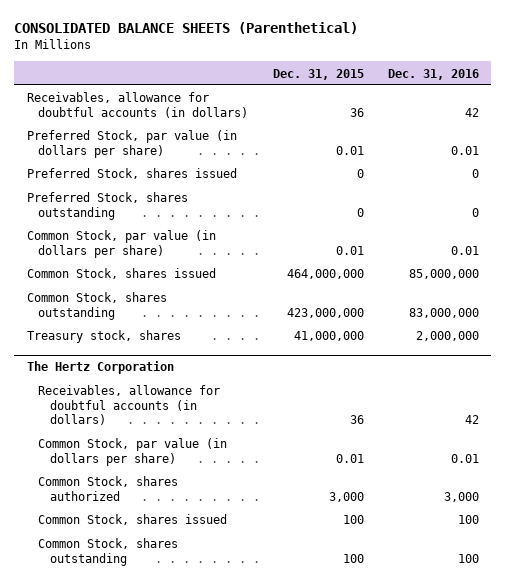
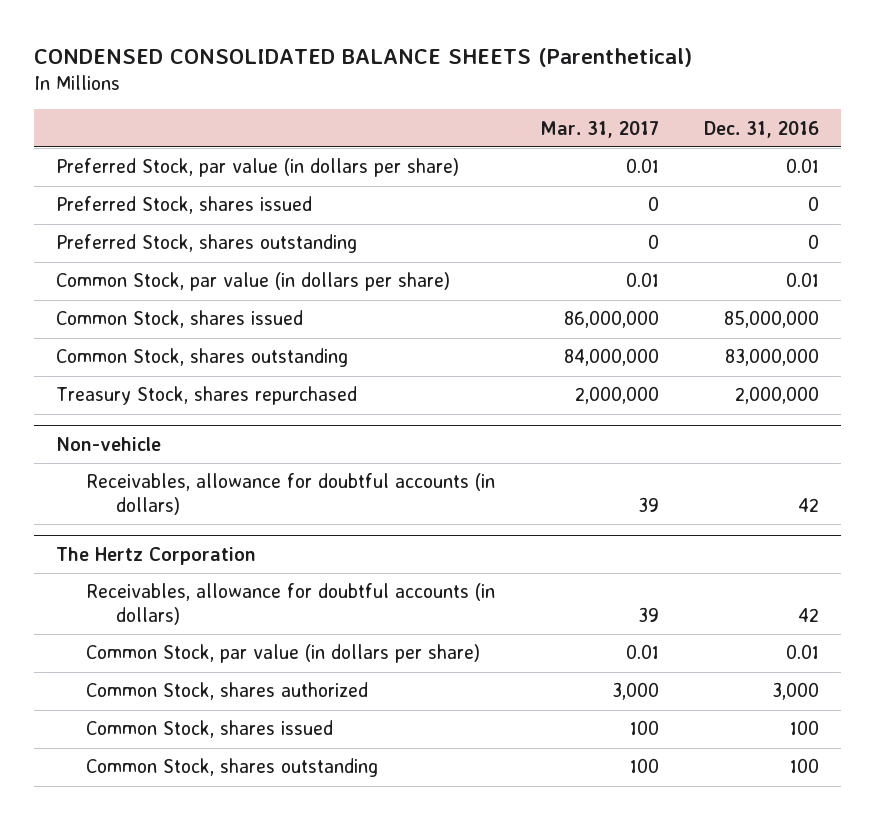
[14,22,359,35] CONSOLIDATED BALANCE SHEETS (Parenthetical) -> [33,47,692,67] CONDENSED CONSOLIDATED BALANCE SHEETS (Parenthetical)
[272,68,364,80] Dec. 31, 2015 -> none
none -> [539,120,659,138] Mar. 31, 2017
[26,92,249,118] Receivables, allowance for doubtful accounts (in dollars) -> none
[26,330,181,344] Treasury stock, shares -> [56,386,358,406] Treasury Stock, shares repurchased
none -> [56,437,162,452] Non-vehicle
none -> [85,473,495,515] Receivables, allowance for doubtful accounts (in dollars)

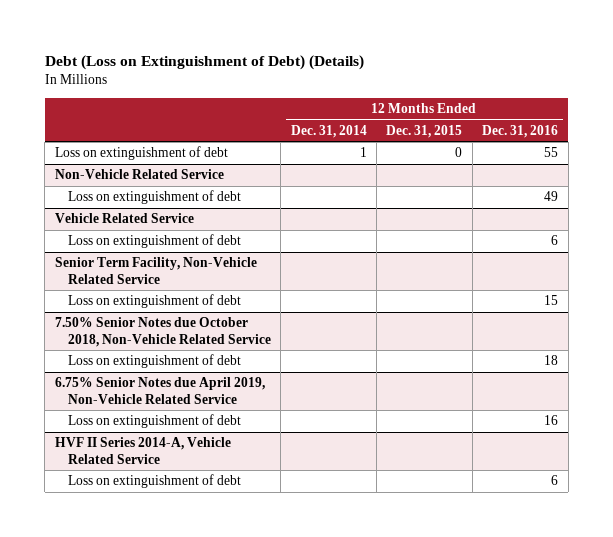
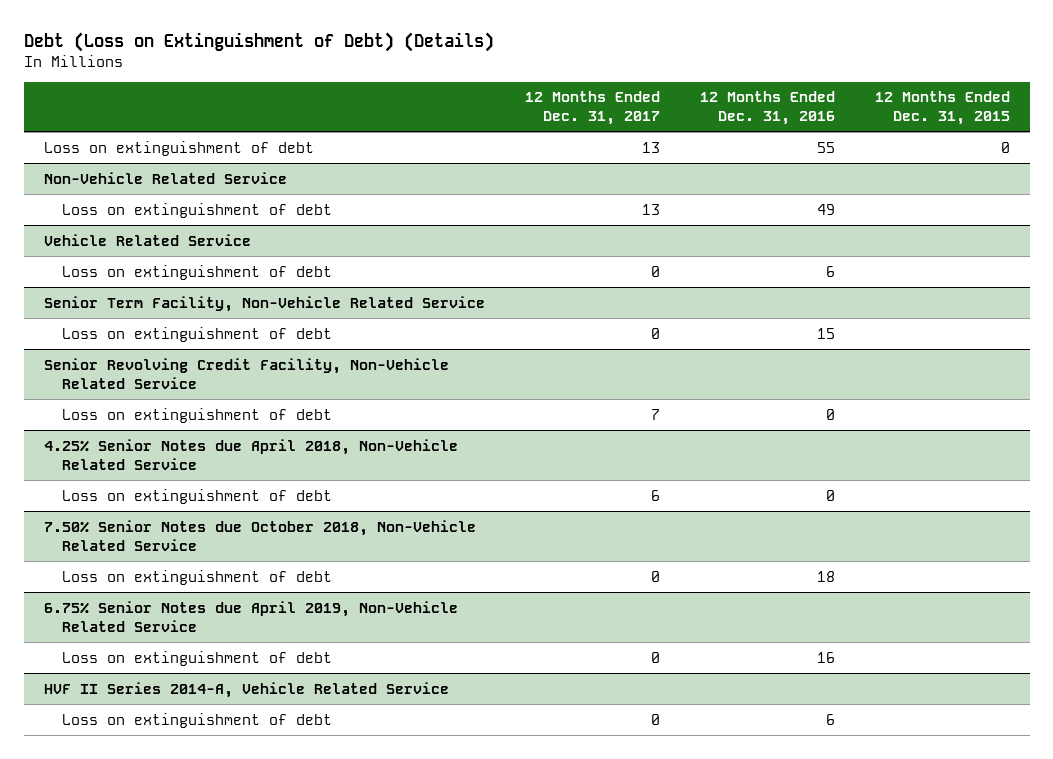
[290,124,367,138] Dec. 31, 2014 -> none
none -> [524,91,660,126] 12 Months Ended Dec. 31, 2017
none -> [43,357,449,389] Senior Revolving Credit Facility, Non-Vehicle Related Service
none -> [61,407,332,423] Loss on extinguishment of debt
none -> [43,438,458,470] 4.25% Senior Notes due April 2018, Non-Vehicle Related Service
none -> [61,488,332,504] Loss on extinguishment of debt

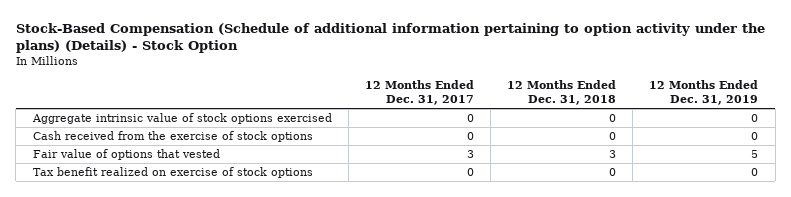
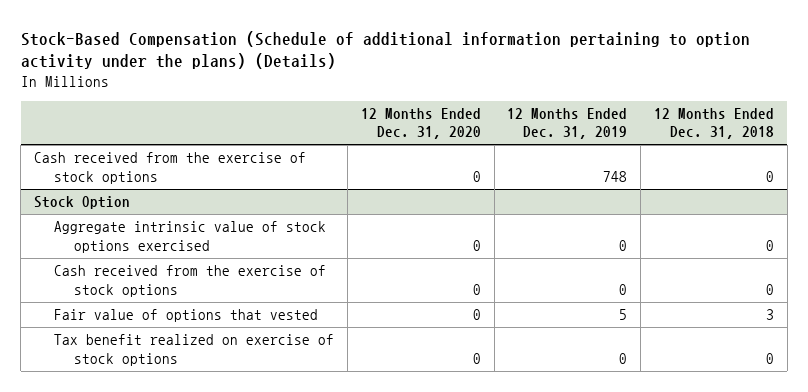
[15,23,765,54] Stock-Based Compensation (Schedule of additional information pertaining to option activity under the plans) (Details) - Stock Option -> [20,30,750,70] Stock-Based Compensation (Schedule of additional information pertaining to option activity under the plans) (Details)
[364,80,474,106] 12 Months Ended Dec. 31, 2017 -> none
none -> [360,108,481,140] 12 Months Ended Dec. 31, 2020
none -> [34,152,307,184] Cash received from the exercise of stock options
none -> [34,196,131,210] Stock Option

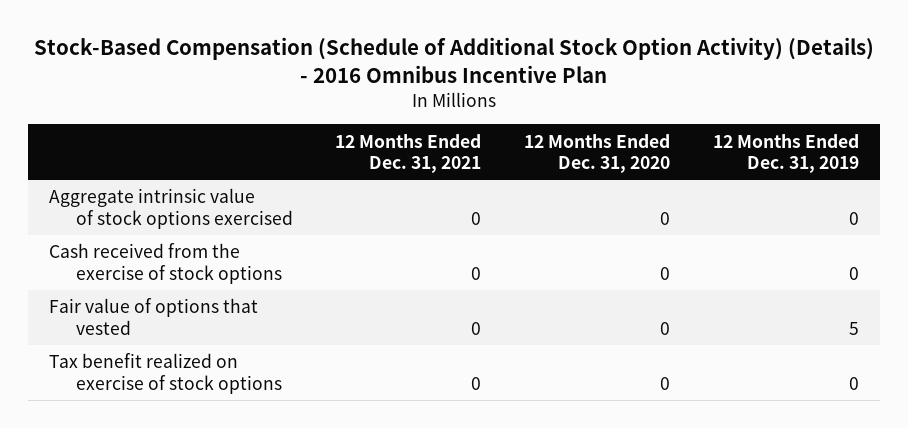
[20,30,750,70] Stock-Based Compensation (Schedule of additional information pertaining to option activity under the plans) (Details) -> [33,37,874,83] Stock-Based Compensation (Schedule of Additional Stock Option Activity) (Details) - 2016 Omnibus Incentive Plan
[654,108,775,140] 12 Months Ended Dec. 31, 2018 -> none
none -> [335,133,482,173] 12 Months Ended Dec. 31, 2021
[34,152,307,184] Cash received from the exercise of stock options -> none
[34,196,131,210] Stock Option -> none

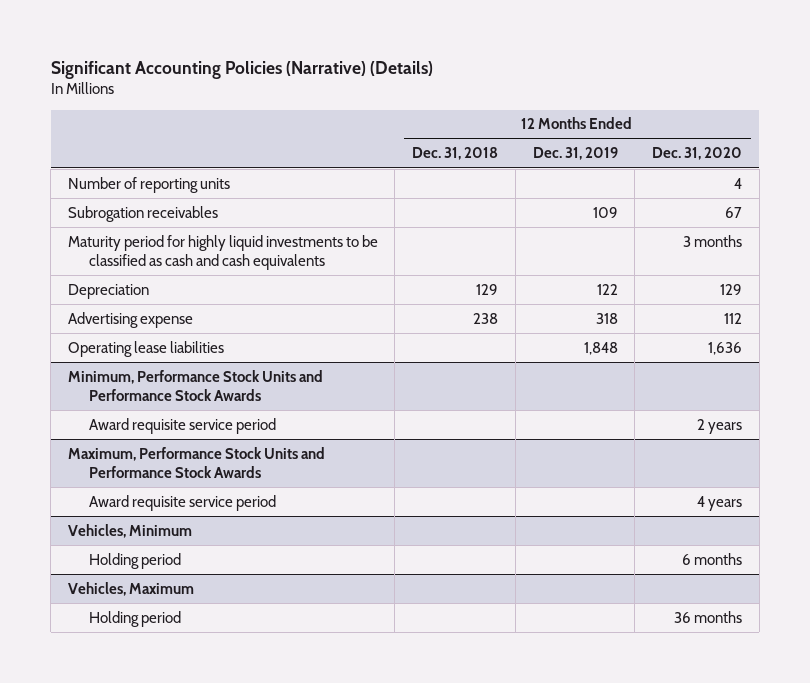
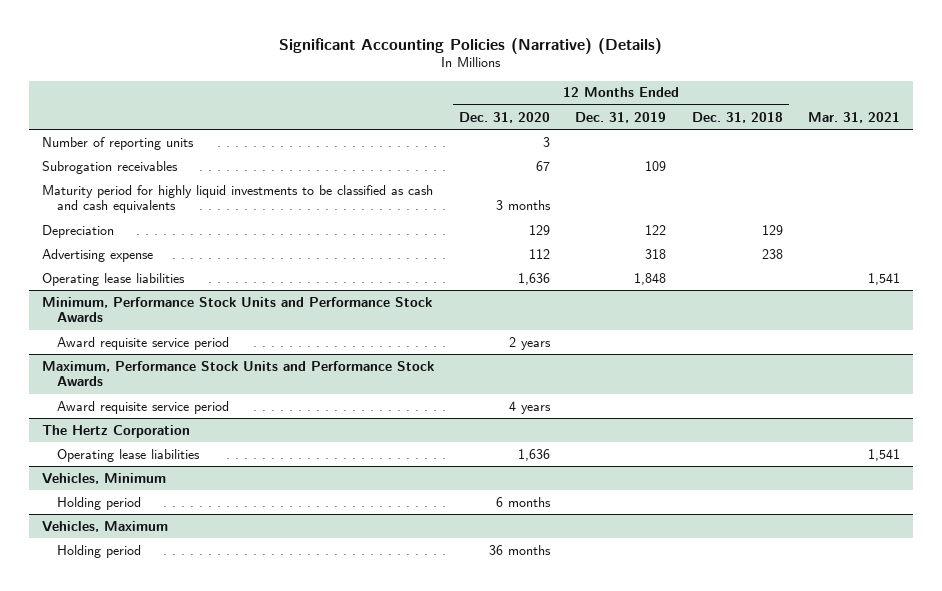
none -> [808,111,901,123] Mar. 31, 2021
[734,177,743,189] 4 -> [543,136,551,147] 3
none -> [41,424,190,438] The Hertz Corporation
none -> [57,448,201,462] Operating lease liabilities

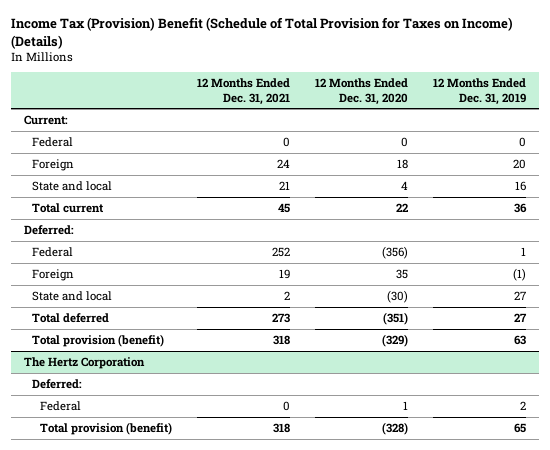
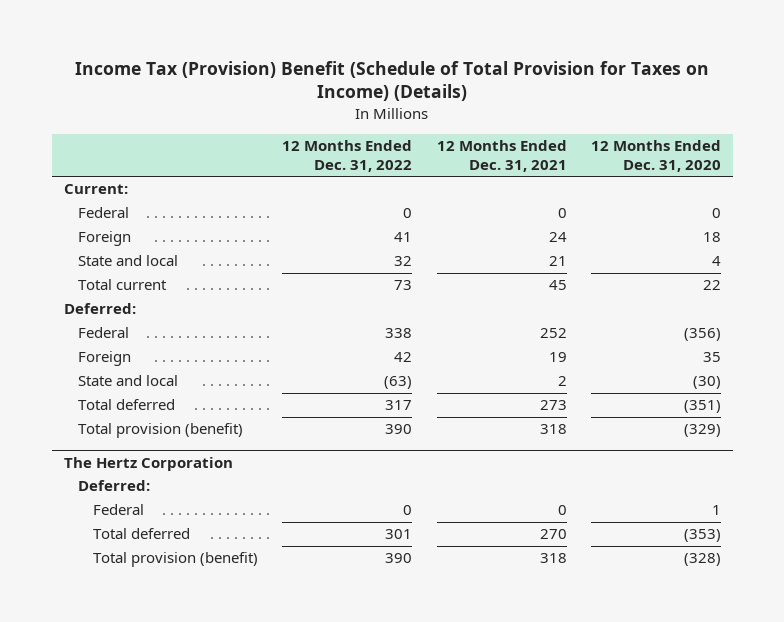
[433,78,527,105] 12 Months Ended Dec. 31, 2019 -> none
none -> [282,140,413,172] 12 Months Ended Dec. 31, 2022
none -> [93,528,191,540] Total deferred

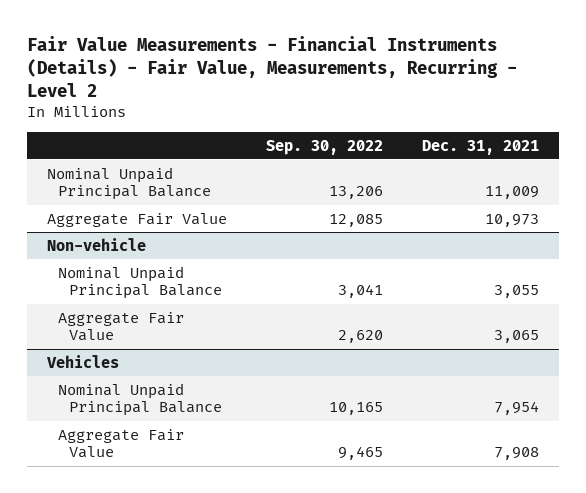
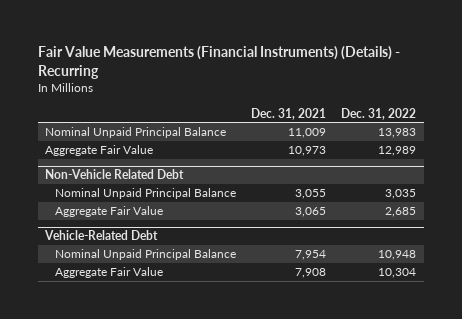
[27,35,518,97] Fair Value Measurements - Financial Instruments (Details) - Fair Value, Measurements, Recurring - Level 2 -> [37,45,400,79] Fair Value Measurements (Financial Instruments) (Details) - Recurring
[265,139,383,155] Sep. 30, 2022 -> none
none -> [341,107,417,120] Dec. 31, 2022
[46,237,146,251] Non-vehicle -> [45,169,185,180] Non-Vehicle Related Debt
[46,354,119,368] Vehicles -> [44,230,159,241] Vehicle-Related Debt

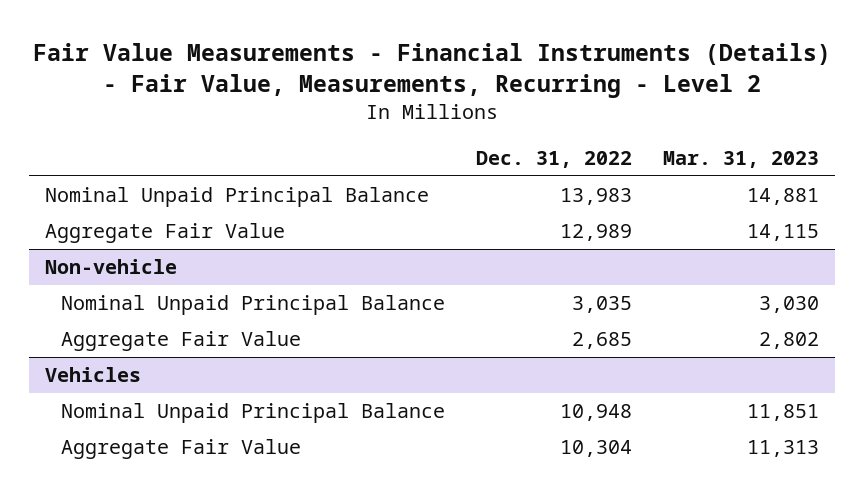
[37,45,400,79] Fair Value Measurements (Financial Instruments) (Details) - Recurring -> [33,42,832,99] Fair Value Measurements - Financial Instruments (Details) - Fair Value, Measurements, Recurring - Level 2
[251,107,327,120] Dec. 31, 2021 -> none
none -> [663,150,820,168] Mar. 31, 2023
[45,169,185,180] Non-Vehicle Related Debt -> [44,259,177,275] Non-vehicle
[44,230,159,241] Vehicle-Related Debt -> [44,367,141,383] Vehicles

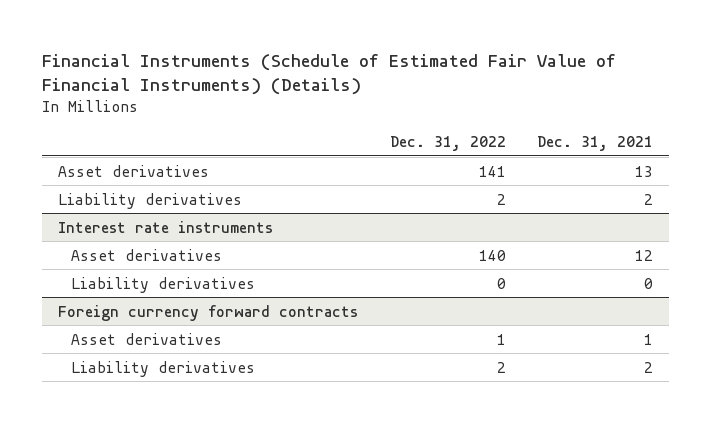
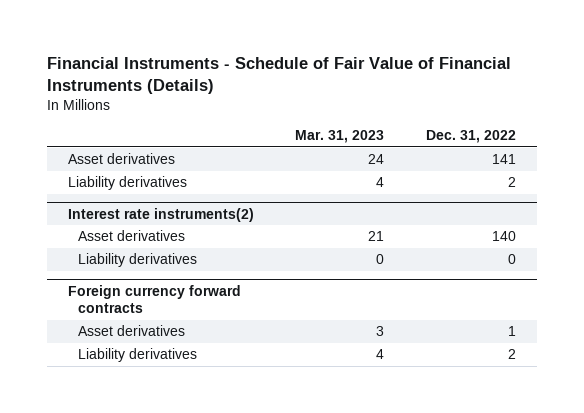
[42,53,617,95] Financial Instruments (Schedule of Estimated Fair Value of Financial Instruments) (Details) -> [46,56,511,94] Financial Instruments - Schedule of Fair Value of Financial Instruments (Details)
[536,136,653,152] Dec. 31, 2021 -> none
none -> [295,130,385,144] Mar. 31, 2023
[58,220,274,233] Interest rate instruments -> [67,207,254,222] Interest rate instruments(2)

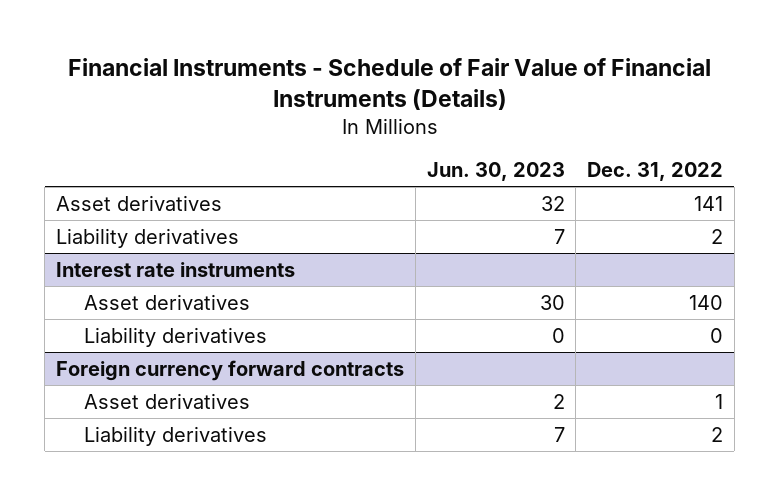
[295,130,385,144] Mar. 31, 2023 -> none
none -> [426,162,565,182] Jun. 30, 2023
[67,207,254,222] Interest rate instruments(2) -> [56,261,296,277] Interest rate instruments

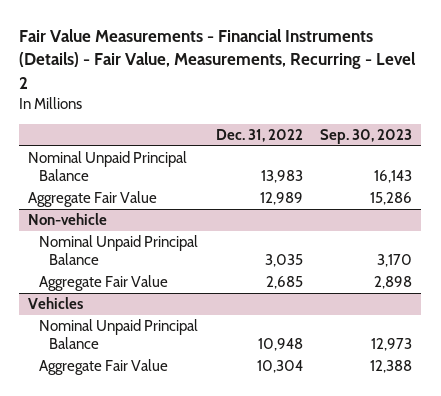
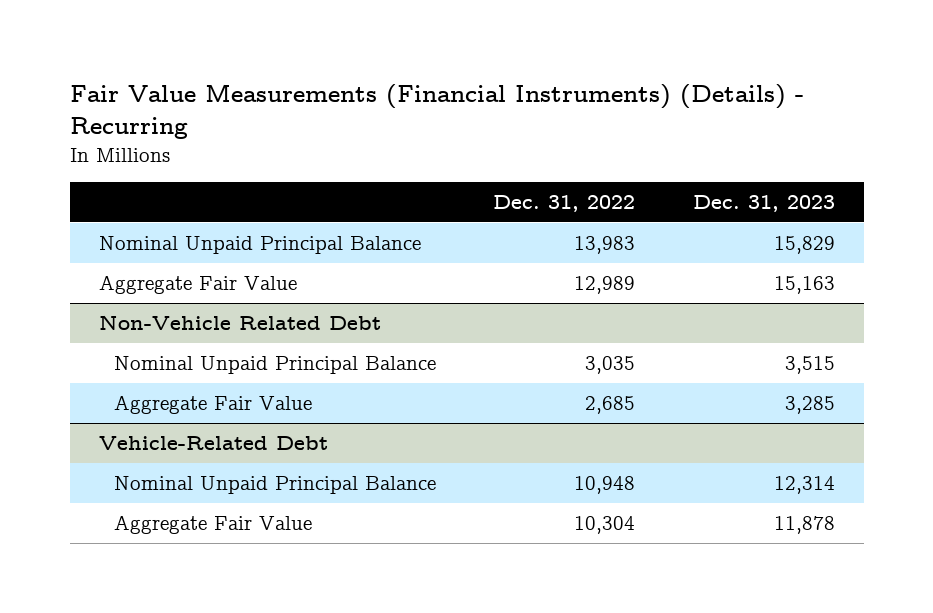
[19,29,417,89] Fair Value Measurements - Financial Instruments (Details) - Fair Value, Measurements, Recurring - Level 2 -> [69,83,804,139] Fair Value Measurements (Financial Instruments) (Details) - Recurring
[320,128,413,144] Sep. 30, 2023 -> none
none -> [692,195,835,213] Dec. 31, 2023
[28,213,108,226] Non-vehicle -> [98,314,381,330] Non-Vehicle Related Debt
[28,297,84,310] Vehicles -> [98,435,328,450] Vehicle-Related Debt

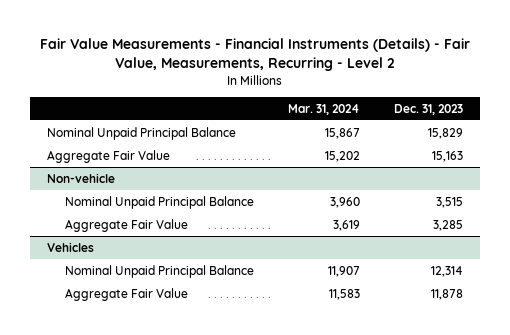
[69,83,804,139] Fair Value Measurements (Financial Instruments) (Details) - Recurring -> [40,38,471,72] Fair Value Measurements - Financial Instruments (Details) - Fair Value, Measurements, Recurring - Level 2
[493,195,636,213] Dec. 31, 2022 -> none
none -> [287,103,360,115] Mar. 31, 2024
[98,314,381,330] Non-Vehicle Related Debt -> [47,172,116,183] Non-vehicle
[98,435,328,450] Vehicle-Related Debt -> [47,241,95,252] Vehicles

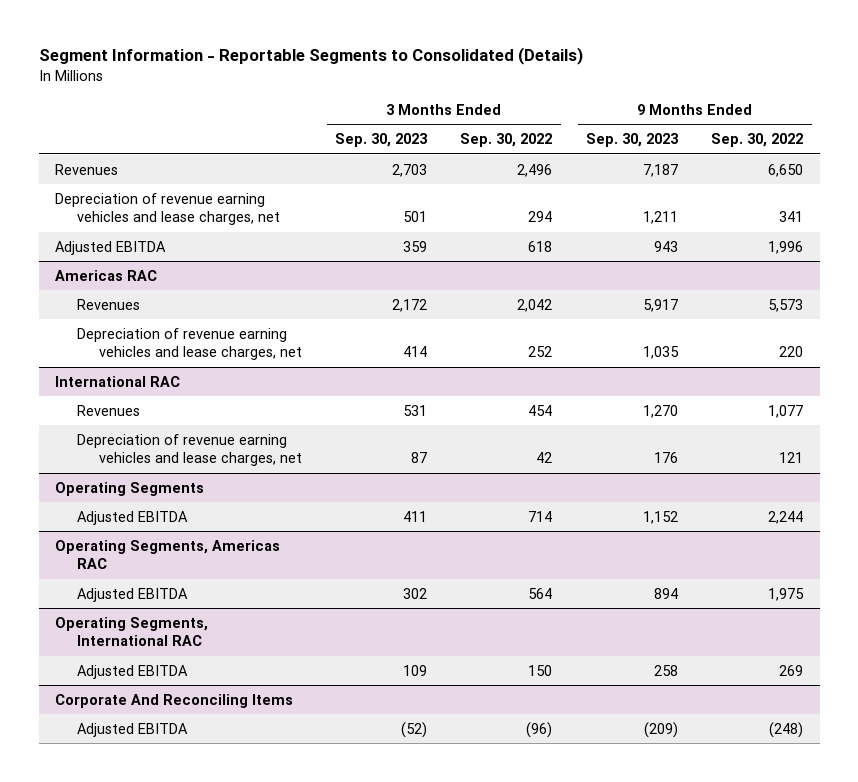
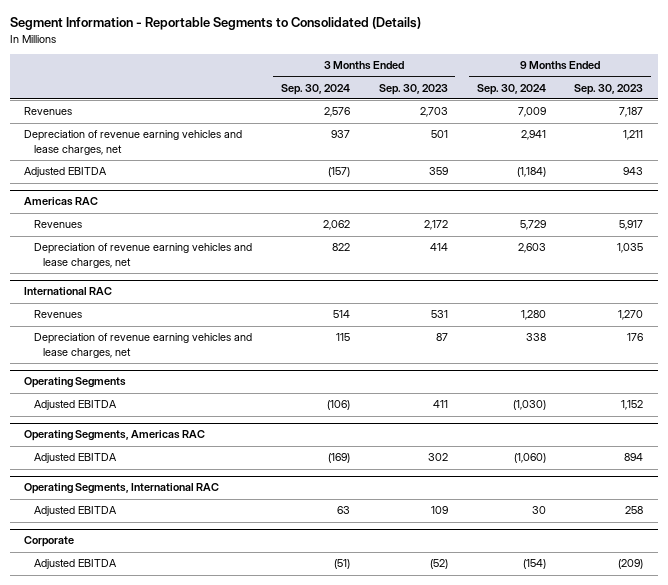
[460,133,553,148] Sep. 30, 2022 -> none
[711,133,804,148] Sep. 30, 2022 -> none
none -> [280,83,350,95] Sep. 30, 2024
none -> [476,83,546,95] Sep. 30, 2024
[55,693,294,708] Corporate And Reconciling Items -> [24,536,75,548] Corporate

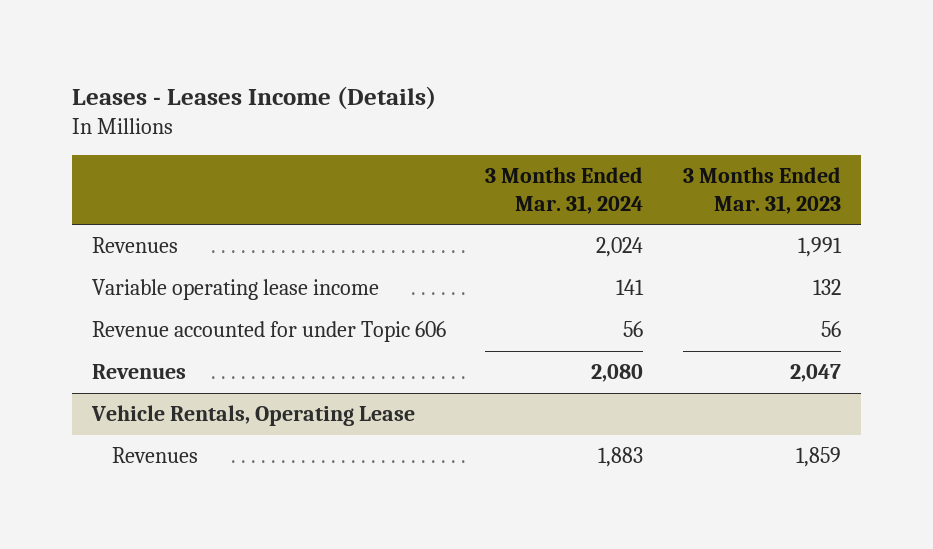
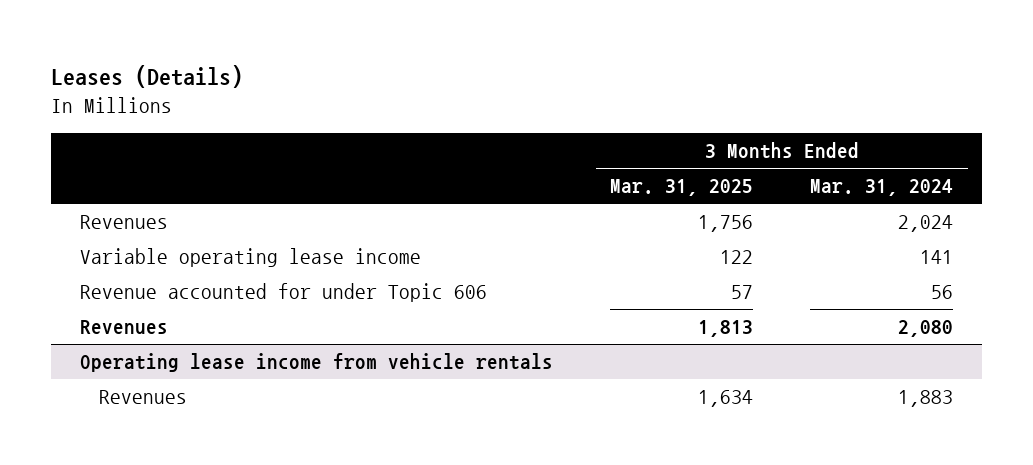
[72,86,437,111] Leases - Leases Income (Details) -> [51,64,244,88] Leases (Details)
[682,167,841,214] 3 Months Ended Mar. 31, 2023 -> none
none -> [610,179,754,197] Mar. 31, 2025
[90,405,415,427] Vehicle Rentals, Operating Lease -> [79,353,553,373] Operating lease income from vehicle rentals

